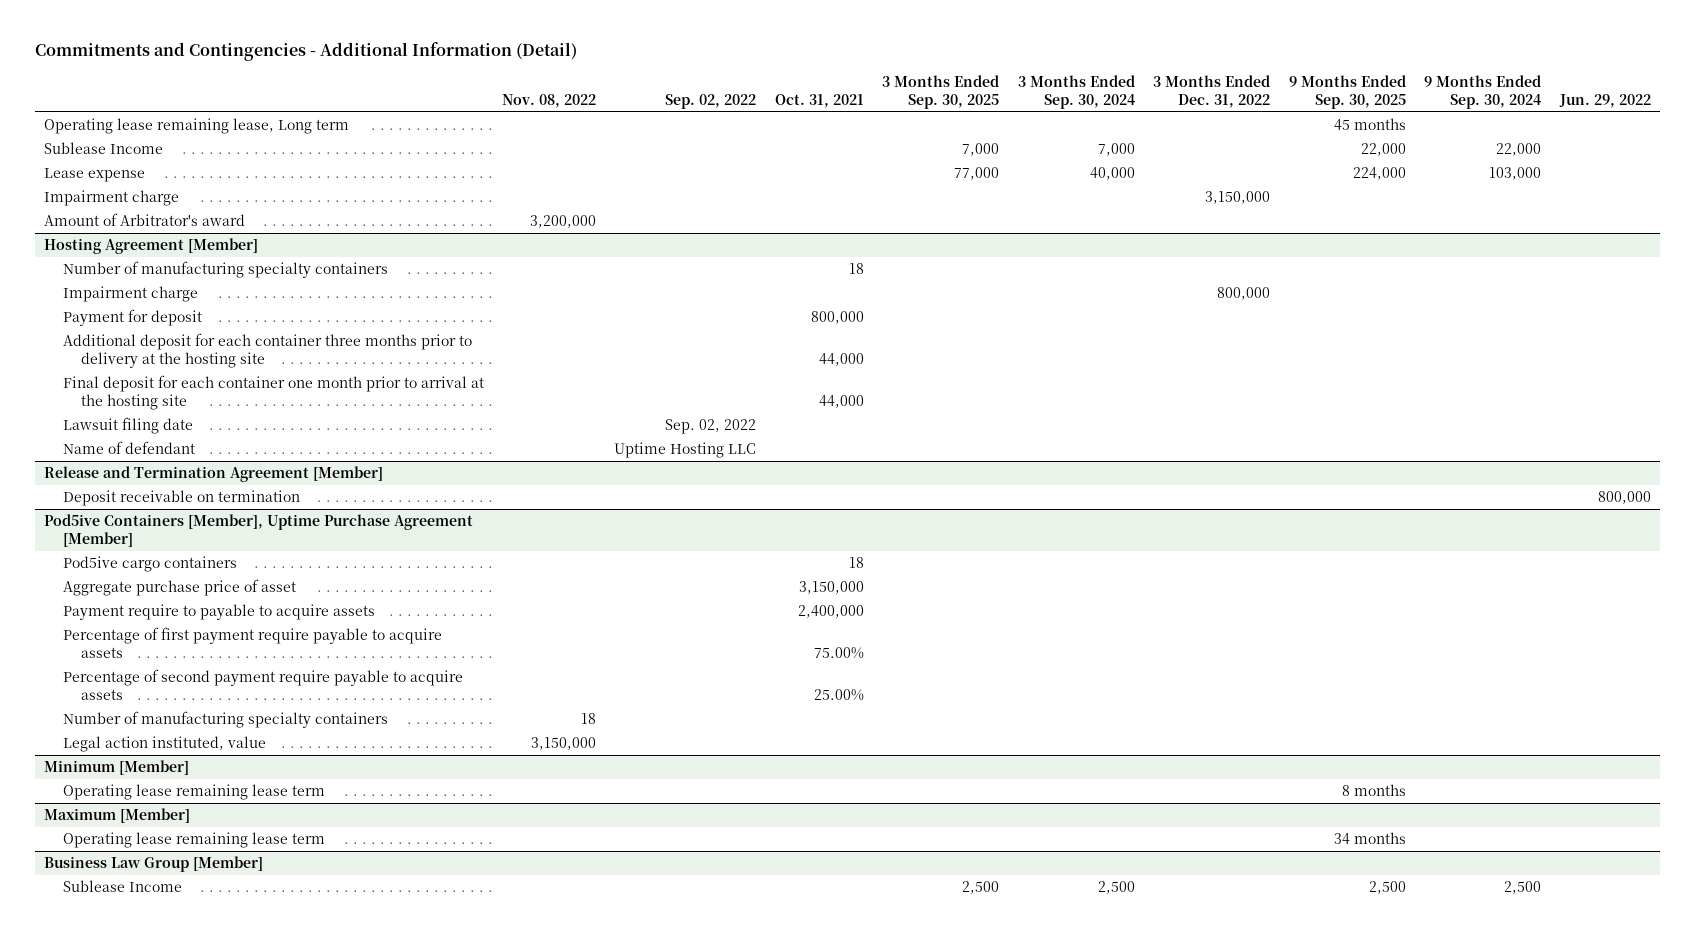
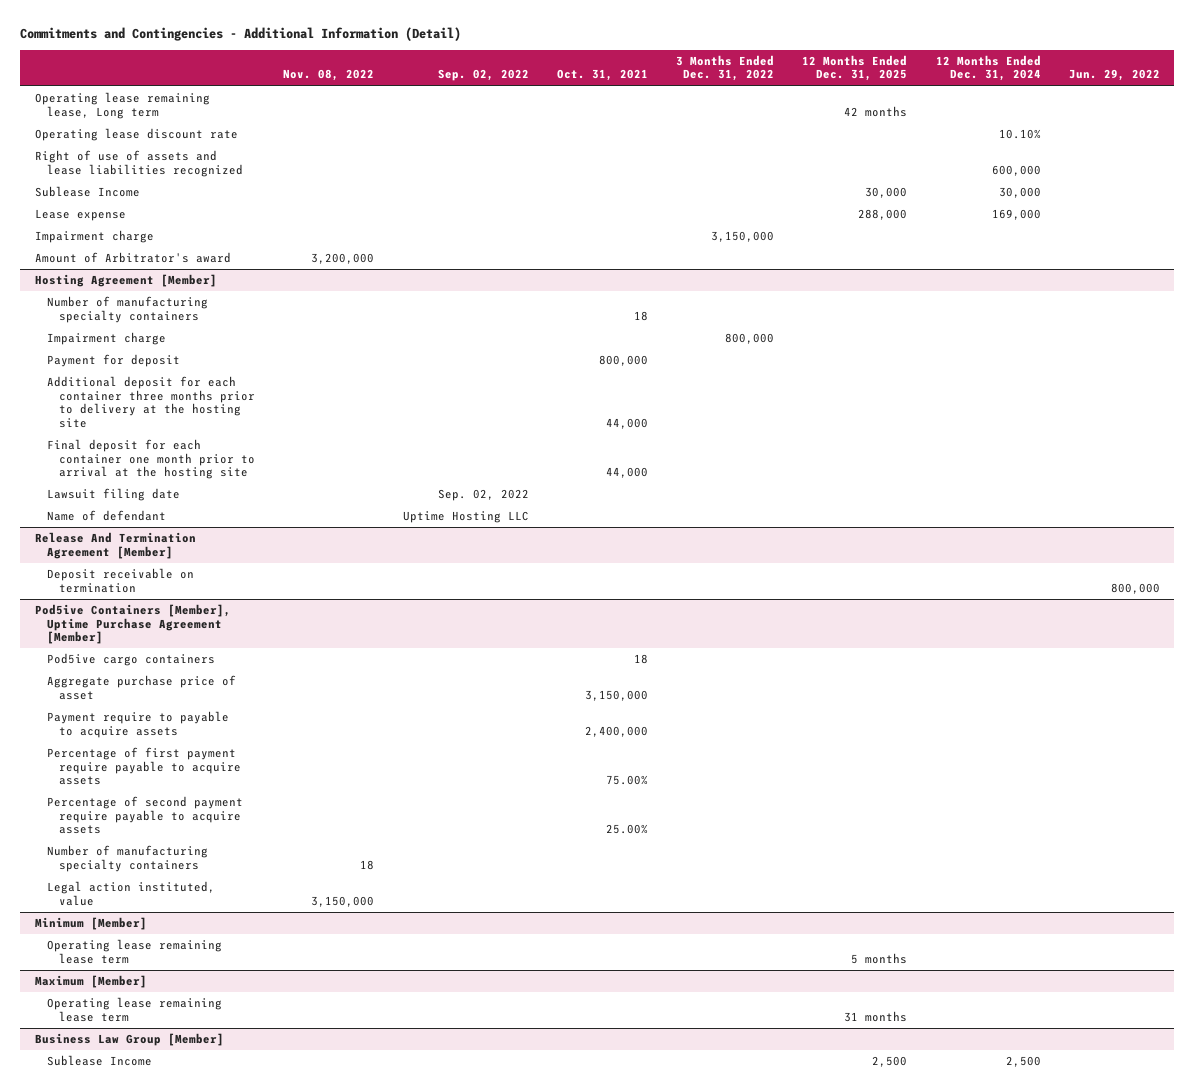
[882,75,1000,110] 3 Months Ended Sep. 30, 2025 -> none
[1017,75,1135,110] 3 Months Ended Sep. 30, 2024 -> none
[1288,75,1406,110] 9 Months Ended Sep. 30, 2025 -> none
[1424,75,1542,110] 9 Months Ended Sep. 30, 2024 -> none
none -> [802,54,908,82] 12 Months Ended Dec. 31, 2025
none -> [935,54,1041,82] 12 Months Ended Dec. 31, 2024
none -> [34,128,238,142] Operating lease discount rate
none -> [34,150,243,177] Right of use of assets and lease liabilities recognized
[43,465,383,482] Release and Termination Agreement [Member] -> [34,532,196,559] Release And Termination Agreement [Member]

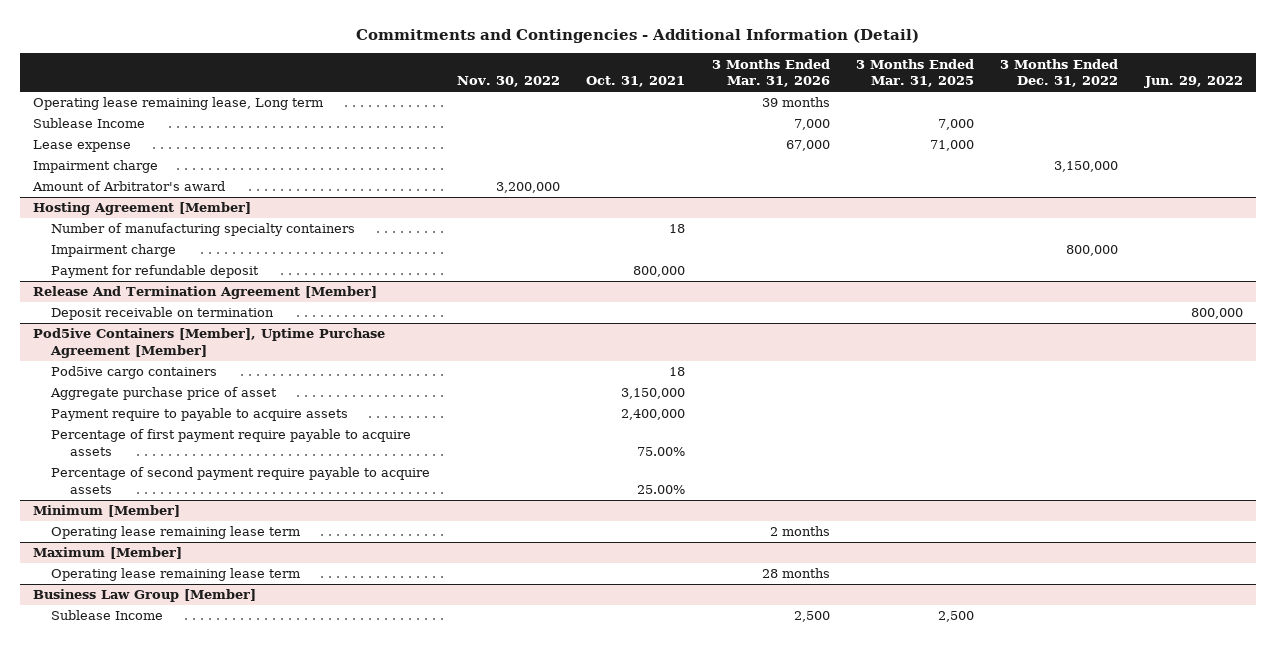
[283,69,375,82] Nov. 08, 2022 -> none
[437,69,529,82] Sep. 02, 2022 -> none
[802,54,908,82] 12 Months Ended Dec. 31, 2025 -> none
[935,54,1041,82] 12 Months Ended Dec. 31, 2024 -> none
none -> [456,76,560,88] Nov. 30, 2022
none -> [711,58,830,88] 3 Months Ended Mar. 31, 2026
none -> [855,58,974,88] 3 Months Ended Mar. 31, 2025
[34,128,238,142] Operating lease discount rate -> none
[34,150,243,177] Right of use of assets and lease liabilities recognized -> none
[46,376,255,428] Additional deposit for each container three months prior to delivery at the hosting site -> none
[46,439,255,480] Final deposit for each container one month prior to arrival at the hosting site -> none
[46,488,180,502] Lawsuit filing date -> none
[46,510,166,522] Name of defendant -> none
[46,354,180,368] Payment for deposit -> [51,265,260,279] Payment for refundable deposit
[46,845,208,872] Number of manufacturing specialty containers -> none
[46,881,215,906] Legal action instituted, value -> none

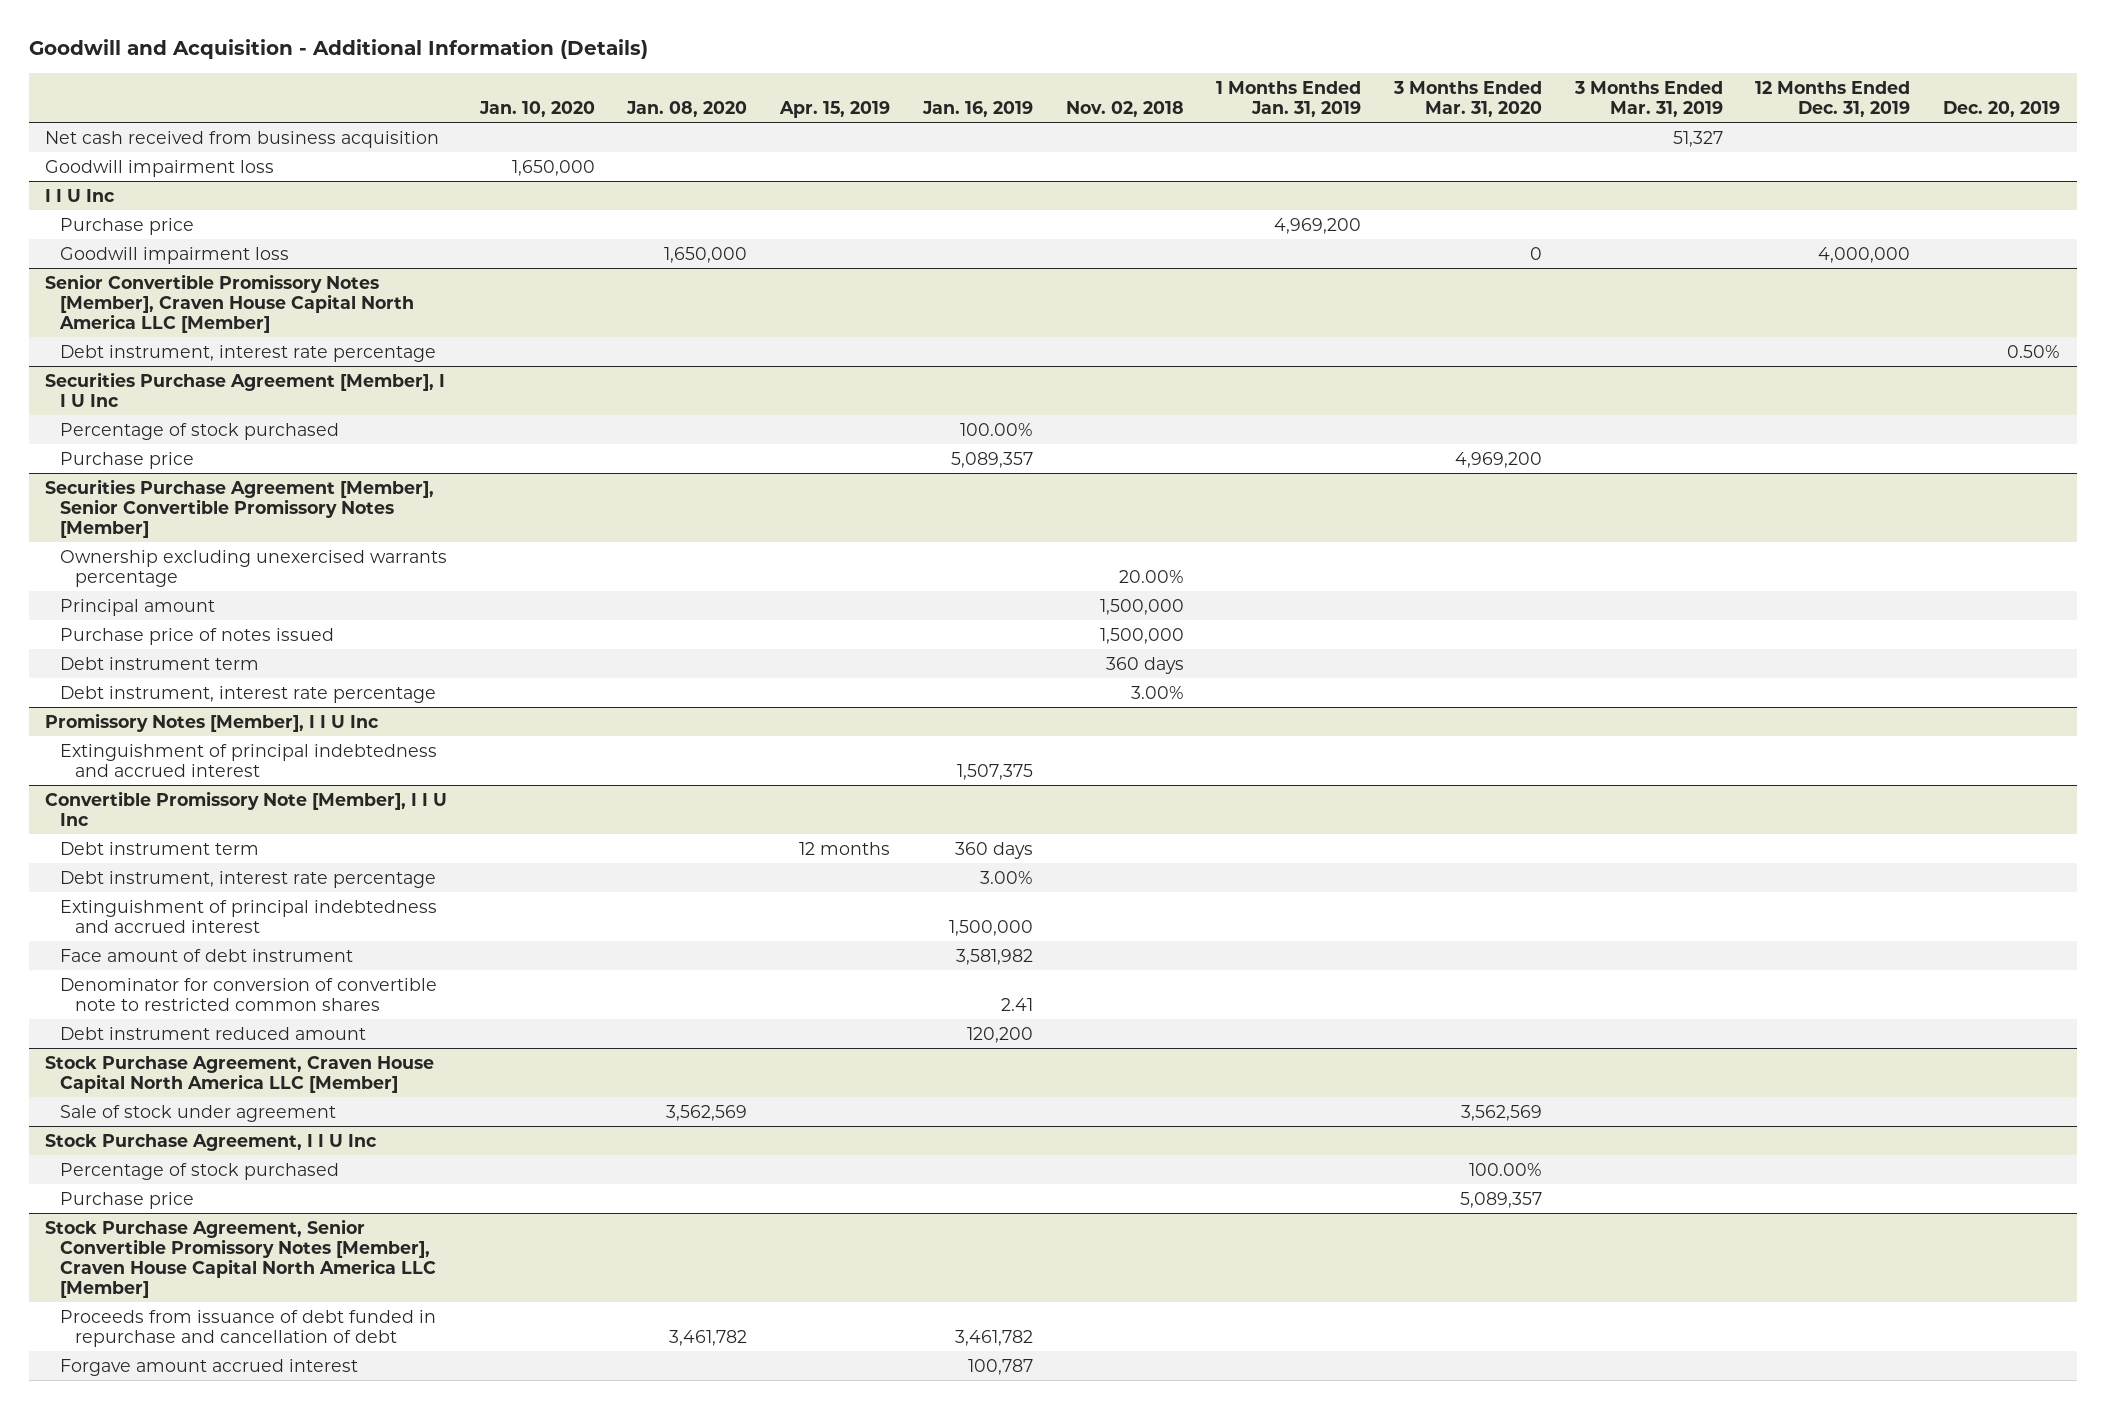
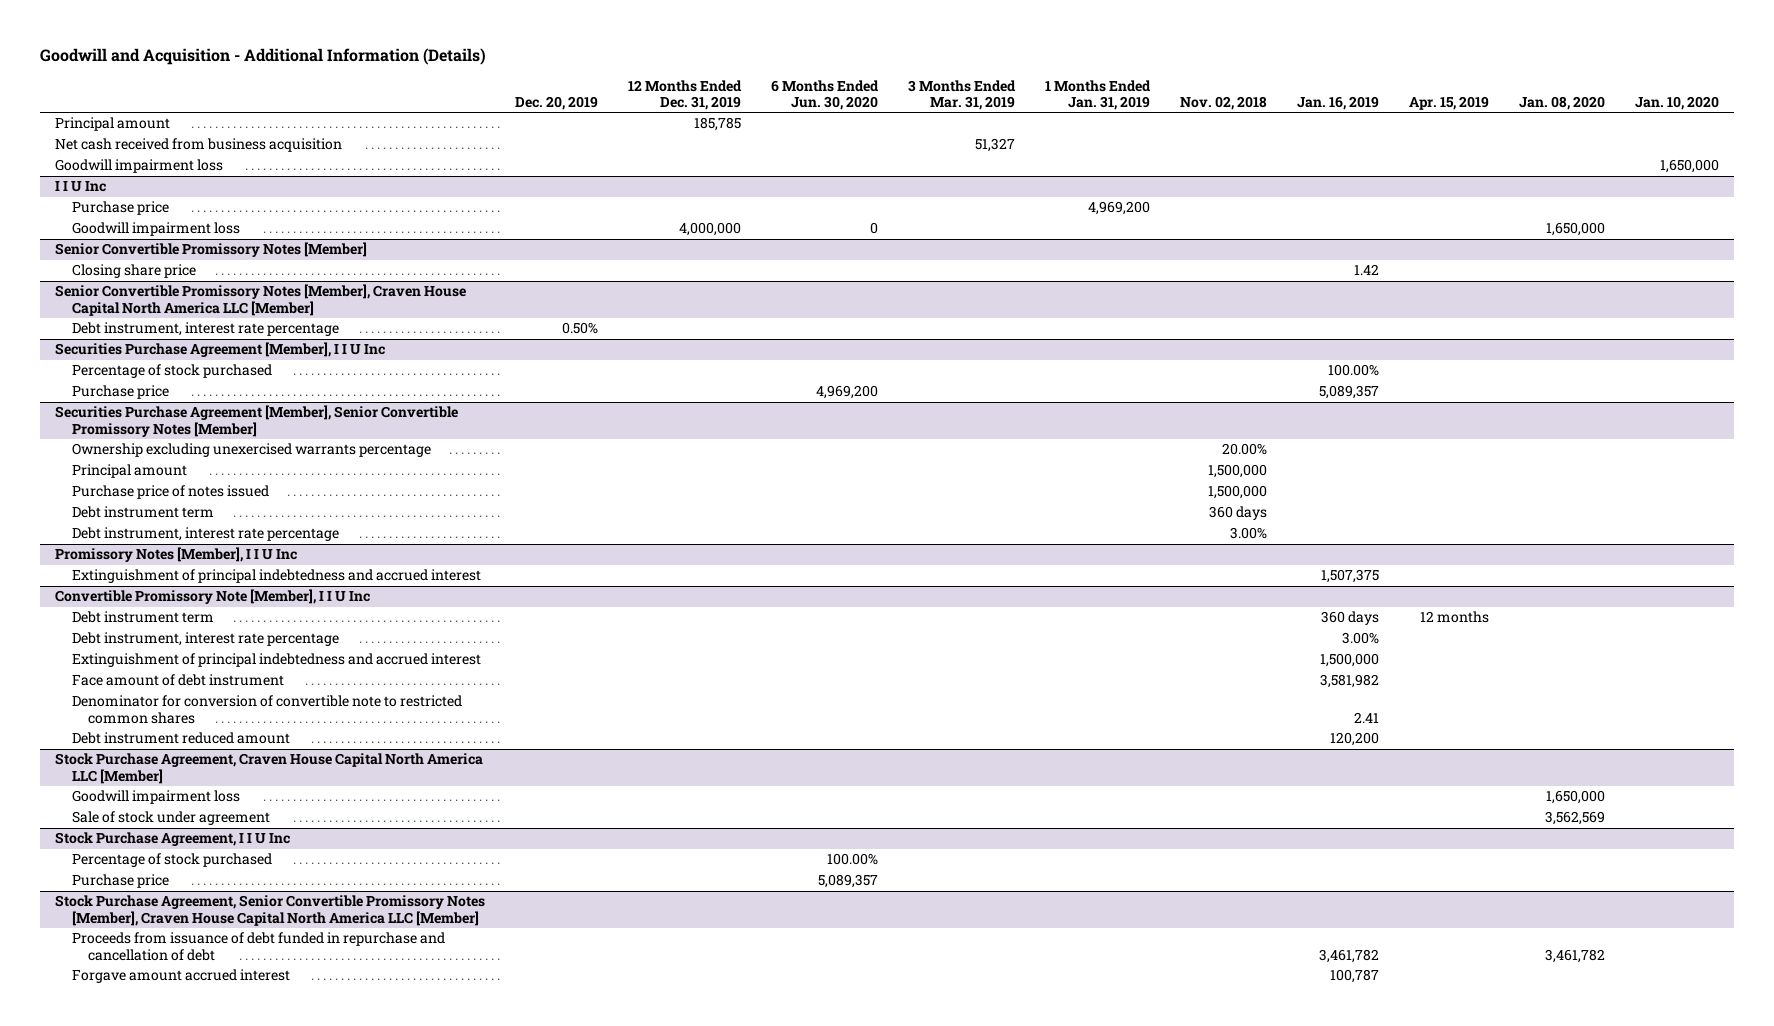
[1393,80,1543,117] 3 Months Ended Mar. 31, 2020 -> none
none -> [770,79,879,111] 6 Months Ended Jun. 30, 2020
none -> [54,117,170,132] Principal amount
none -> [54,242,367,258] Senior Convertible Promissory Notes [Member]
none -> [71,264,196,279] Closing share price
none -> [71,790,240,805] Goodwill impairment loss

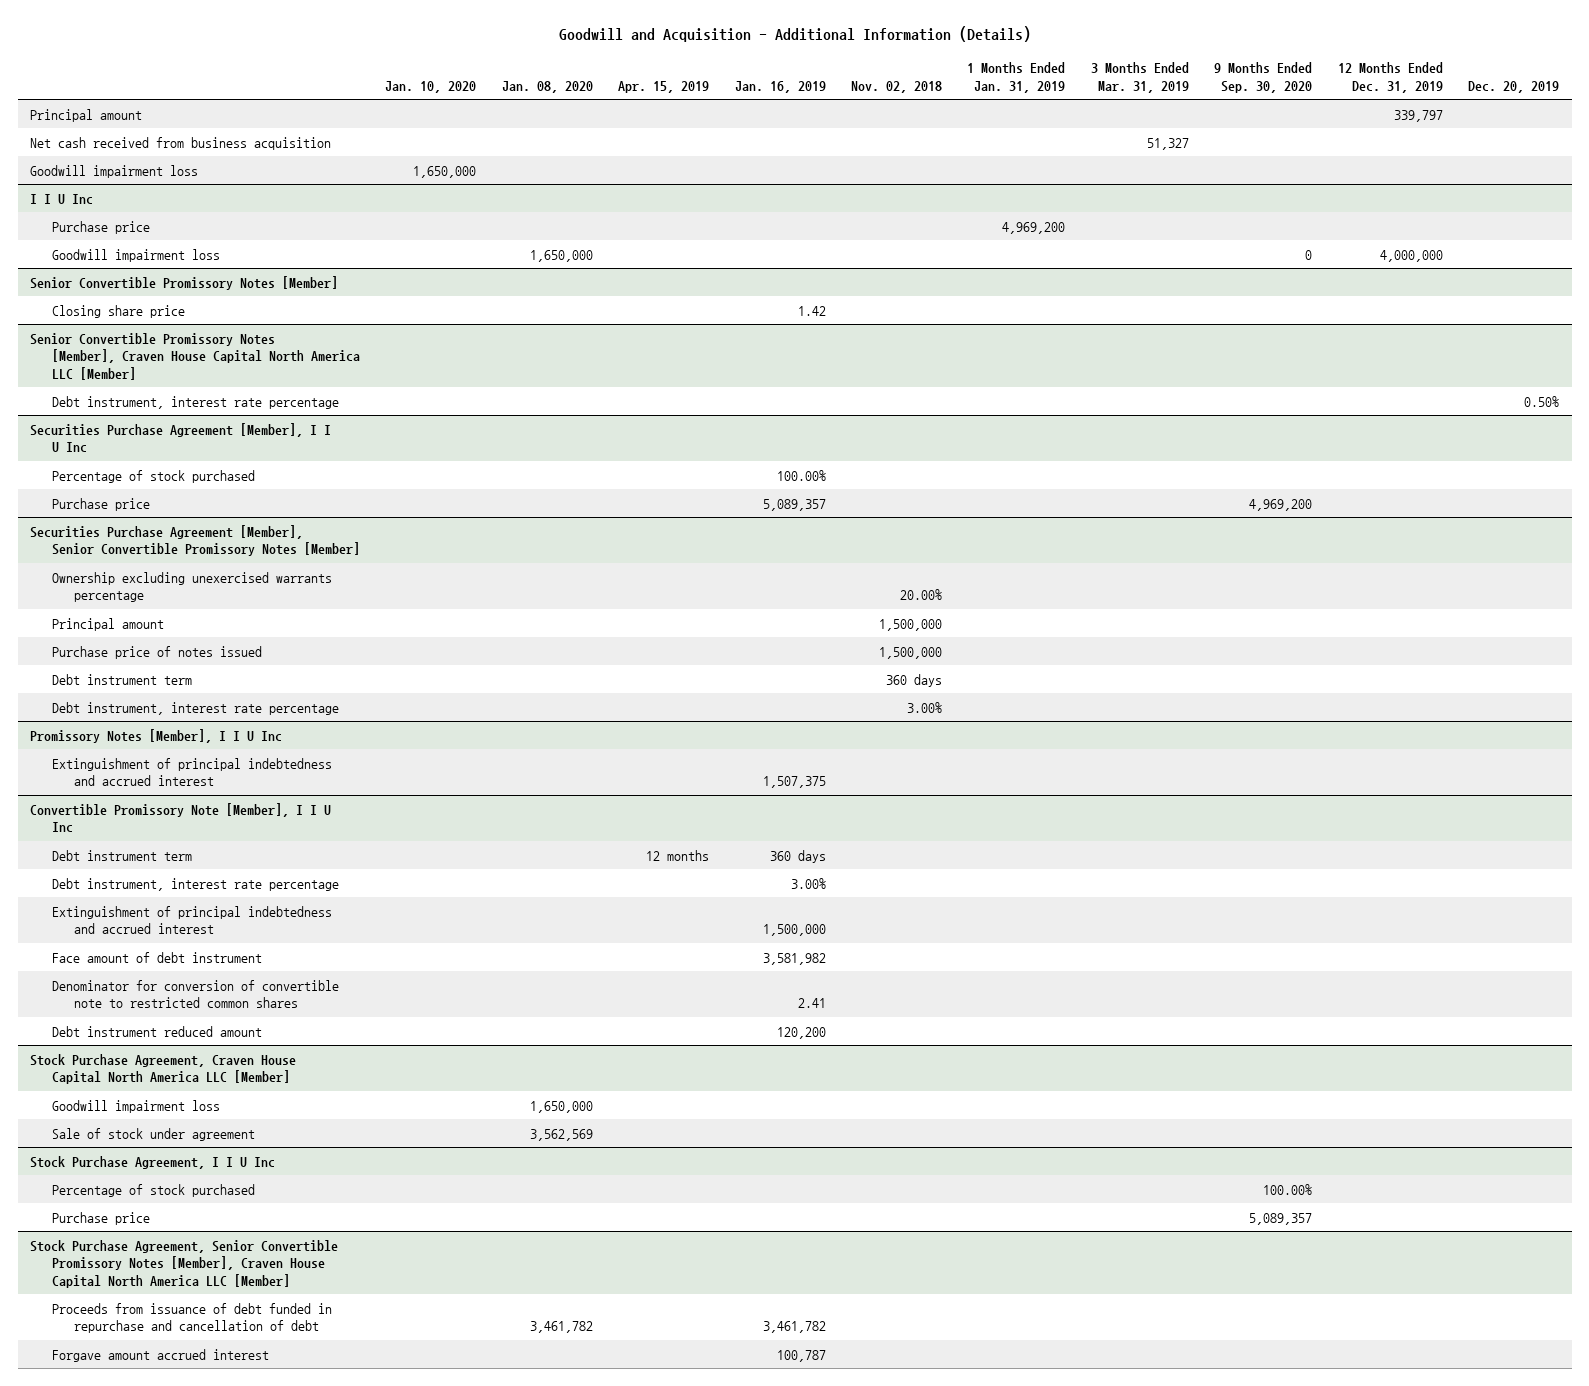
[770,79,879,111] 6 Months Ended Jun. 30, 2020 -> none
none -> [1214,62,1313,93] 9 Months Ended Sep. 30, 2020
[693,117,741,132] 185,785 -> [1393,109,1443,122] 339,797

